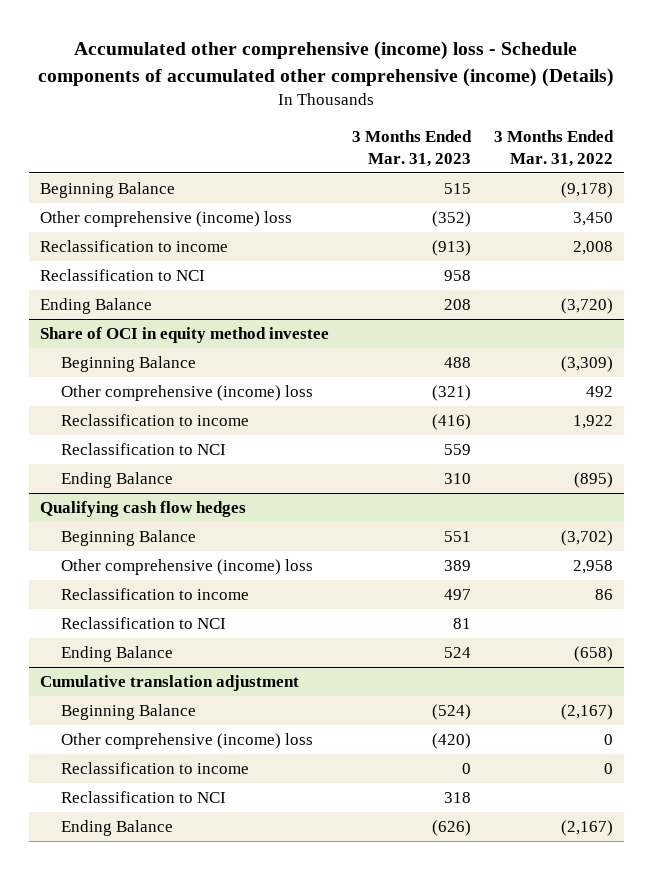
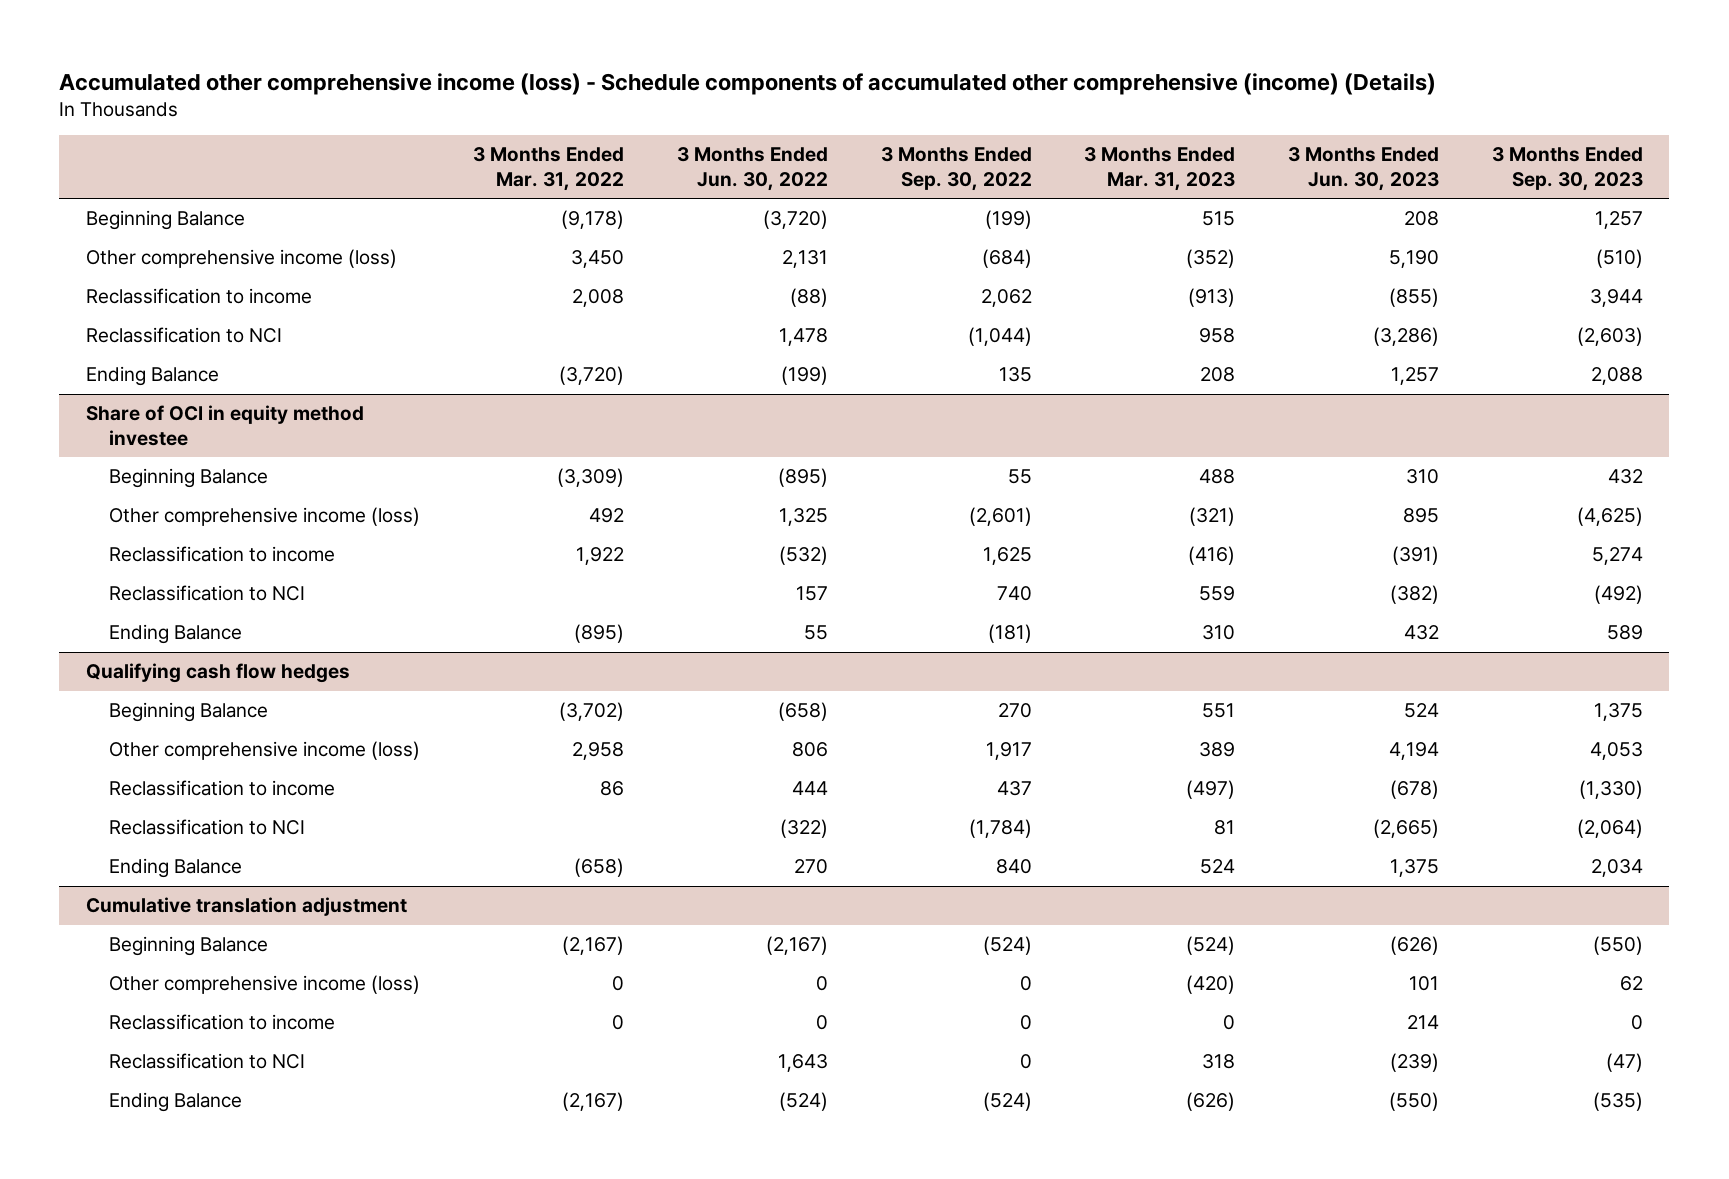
[38,41,615,87] Accumulated other comprehensive (income) loss - Schedule components of accumulated other comprehensive (income) (Details) -> [59,72,1437,95] Accumulated other comprehensive income (loss) - Schedule components of accumulated other comprehensive (income) (Details)
none -> [676,147,828,191] 3 Months Ended Jun. 30, 2022
none -> [880,147,1032,191] 3 Months Ended Sep. 30, 2022
none -> [1288,147,1440,191] 3 Months Ended Jun. 30, 2023
none -> [1491,147,1643,191] 3 Months Ended Sep. 30, 2023
[39,211,292,228] Other comprehensive (income) loss -> [85,249,397,269] Other comprehensive income (loss)
[60,385,313,402] Other comprehensive (income) loss -> [109,507,421,527] Other comprehensive income (loss)
[60,559,313,576] Other comprehensive (income) loss -> [109,741,421,761] Other comprehensive income (loss)
[443,589,471,601] 497 -> [1186,780,1236,800] (497)
[60,733,313,750] Other comprehensive (income) loss -> [109,975,421,995] Other comprehensive income (loss)

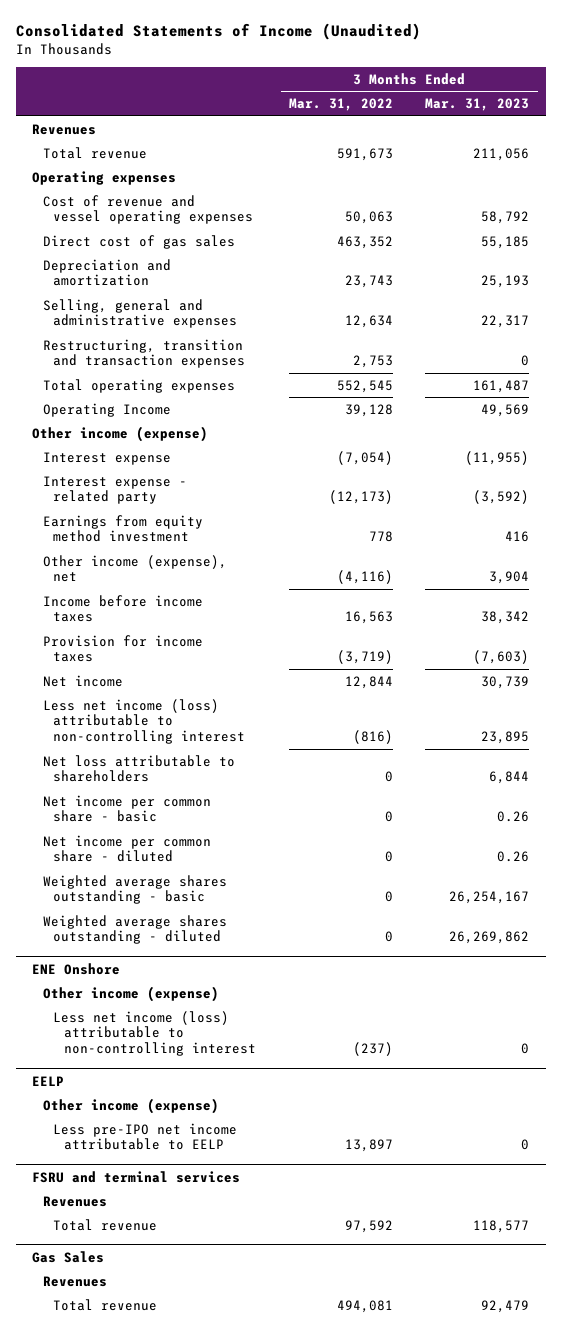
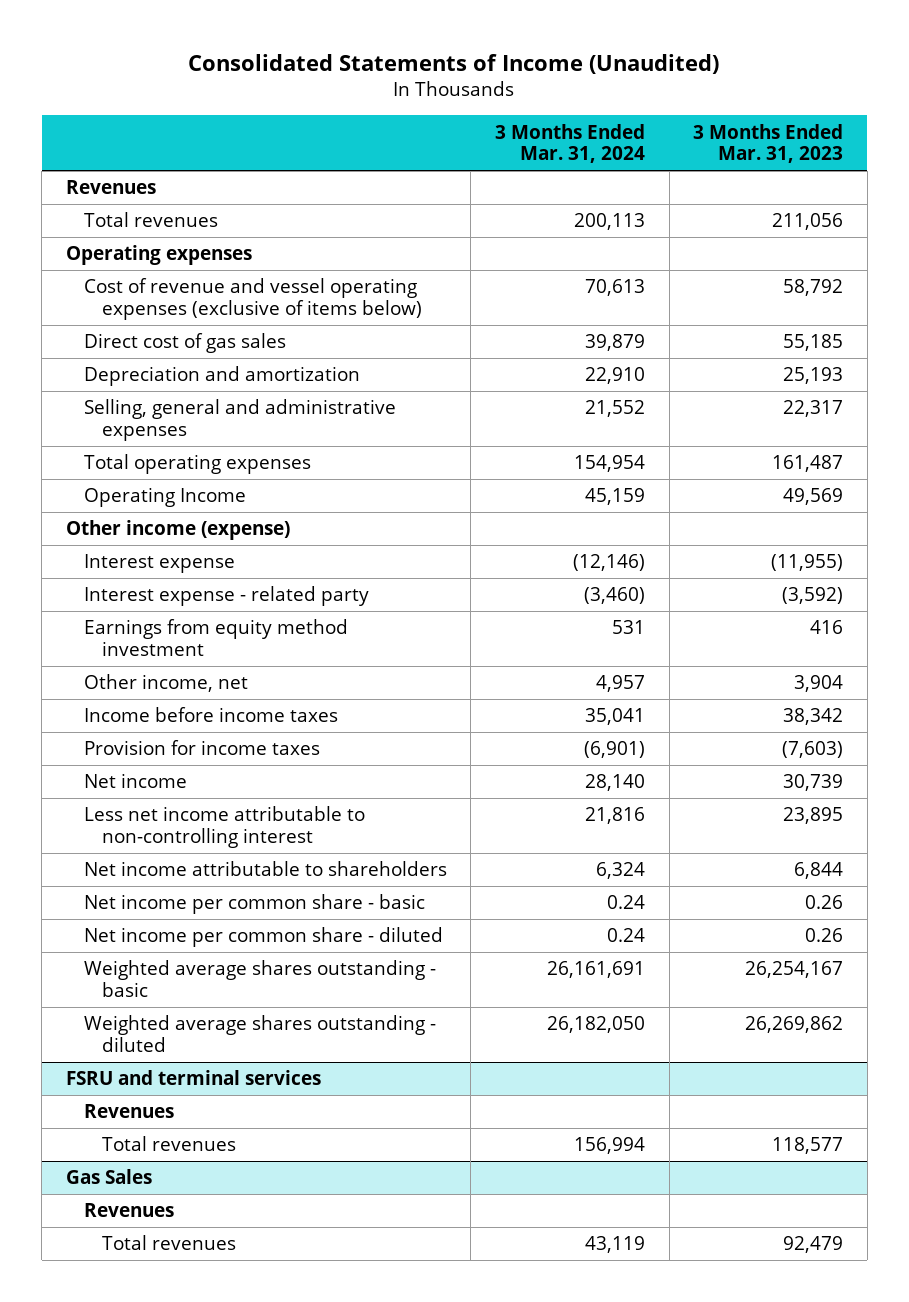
[288,98,393,112] Mar. 31, 2022 -> none
none -> [494,123,645,164] 3 Months Ended Mar. 31, 2024
[42,146,147,159] Total revenue -> [83,212,218,228] Total revenues
[42,194,254,225] Cost of revenue and vessel operating expenses -> [83,278,422,321] Cost of revenue and vessel operating expenses (exclusive of items below)
[42,338,246,369] Restructuring, transition and transaction expenses -> none
[42,554,227,583] Other income (expense), net -> [83,674,248,693] Other income, net
[42,698,246,745] Less net income (loss) attributable to non-controlling interest -> [83,806,365,849] Less net income attributable to non-controlling interest
[42,754,235,783] Net loss attributable to shareholders -> [83,861,447,877] Net income attributable to shareholders
[32,962,121,975] ENE Onshore -> none
[42,985,219,1002] Other income (expense) -> none
[53,1010,257,1057] Less net income (loss) attributable to non-controlling interest -> none
[32,1075,65,1086] EELP -> none
[42,1097,219,1114] Other income (expense) -> none
[53,1122,238,1151] Less pre-IPO net income attributable to EELP -> none
[53,1218,158,1231] Total revenue -> [101,1136,236,1152] Total revenues
[53,1298,158,1311] Total revenue -> [101,1235,236,1251] Total revenues

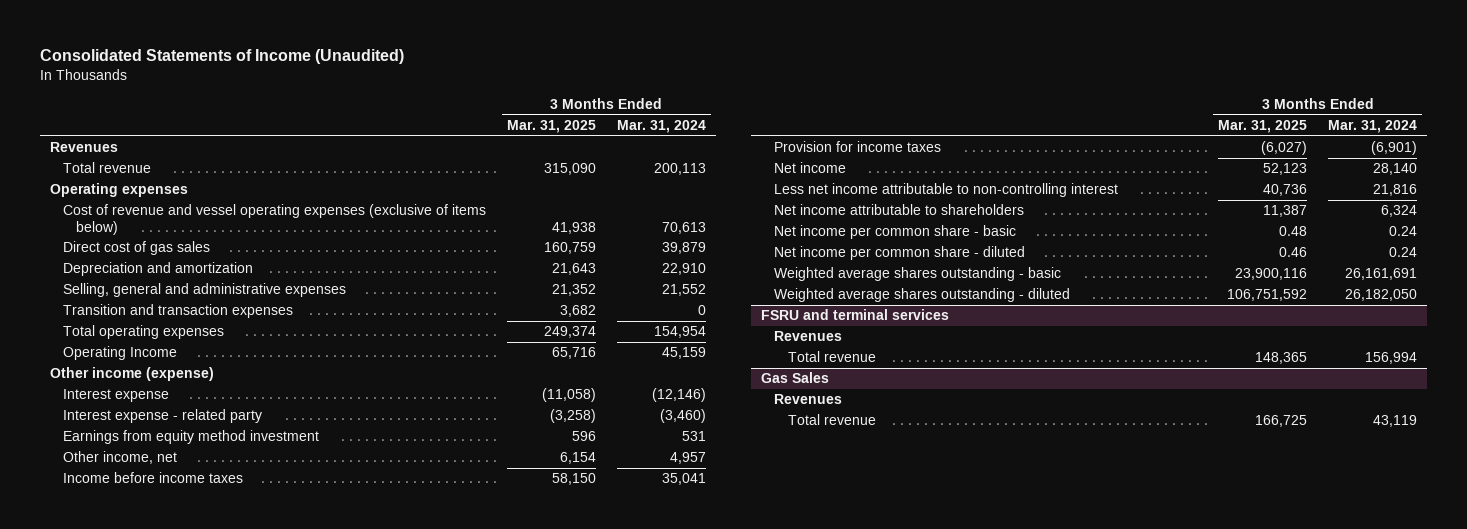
[693,123,844,164] 3 Months Ended Mar. 31, 2023 -> none
none -> [507,120,597,134] Mar. 31, 2025
[83,212,218,228] Total revenues -> [63,162,152,174] Total revenue
none -> [63,304,294,319] Transition and transaction expenses
[101,1136,236,1152] Total revenues -> [787,351,876,363] Total revenue
[101,1235,236,1251] Total revenues -> [787,414,876,426] Total revenue

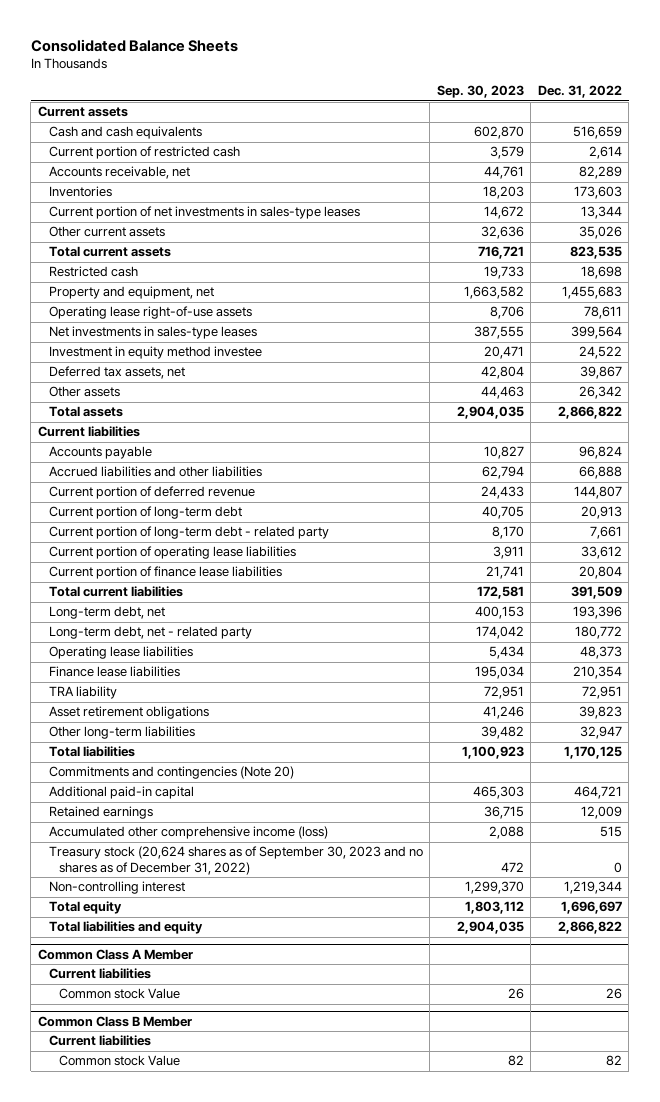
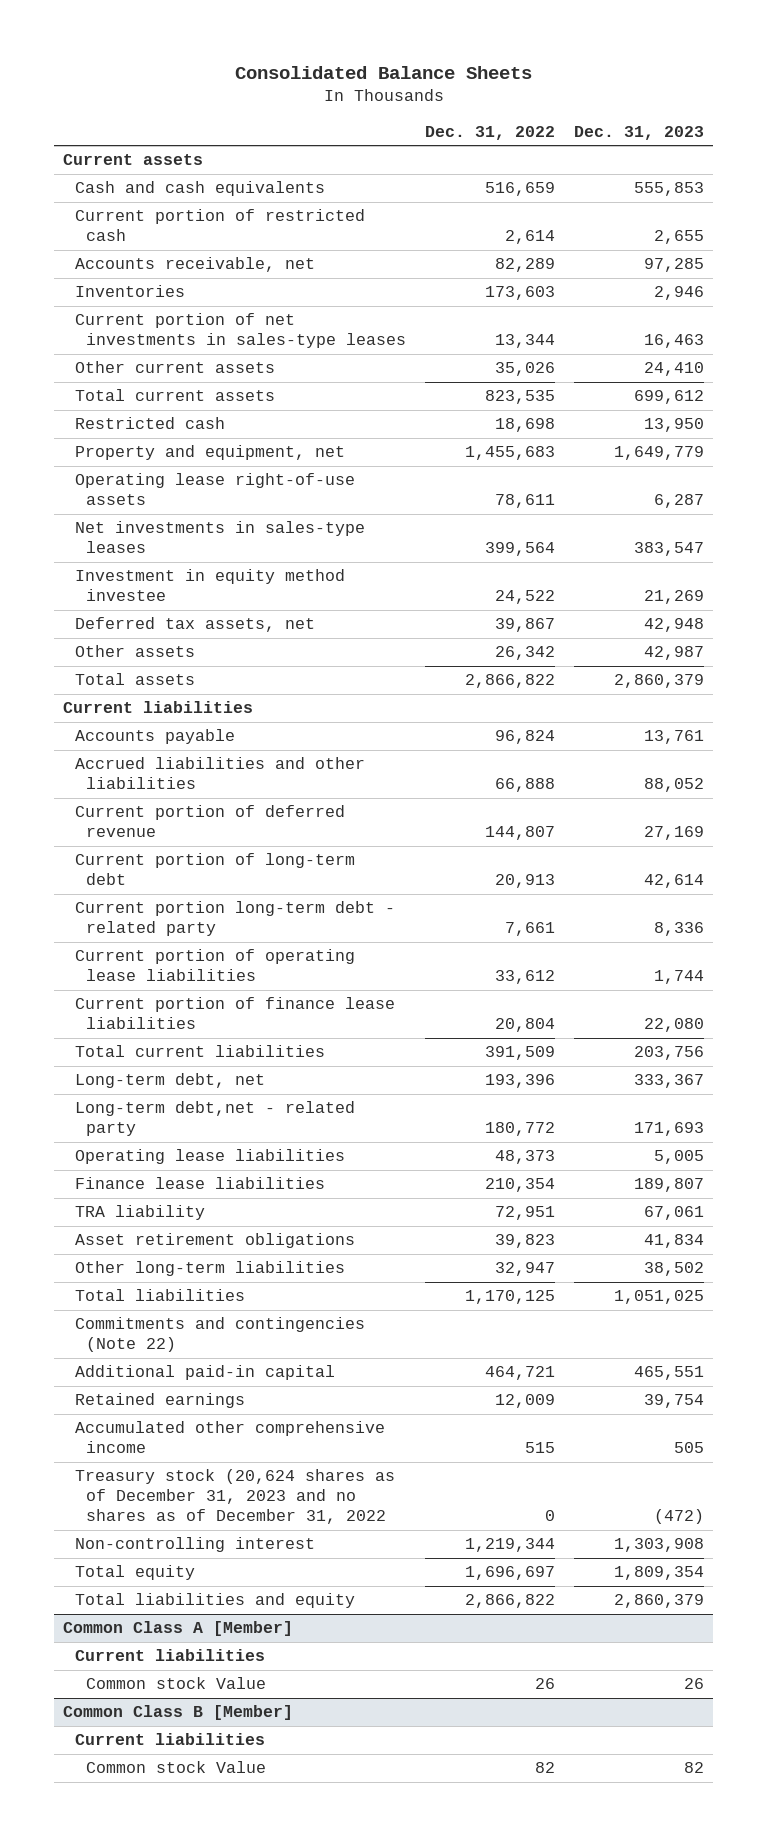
[436,85,524,99] Sep. 30, 2023 -> none
none -> [573,126,704,141] Dec. 31, 2023
[48,526,329,540] Current portion of long-term debt - related party -> [74,901,395,937] Current portion long-term debt - related party
[48,626,252,640] Long-term debt, net - related party -> [74,1101,355,1137] Long-term debt,net - related party
[48,766,294,780] Commitments and contingencies (Note 20) -> [74,1317,365,1353] Commitments and contingencies (Note 22)
[48,826,328,840] Accumulated other comprehensive income (loss) -> [74,1421,385,1454] Accumulated other comprehensive income
[48,846,423,875] Treasury stock (20,624 shares as of September 30, 2023 and no shares as of December 31, 2022) -> [74,1469,395,1525] Treasury stock (20,624 shares as of December 31, 2023 and no shares as of December 31, 2022
[37,949,193,961] Common Class A Member -> [63,1621,294,1637] Common Class A [Member]
[37,1016,192,1028] Common Class B Member -> [63,1705,294,1721] Common Class B [Member]

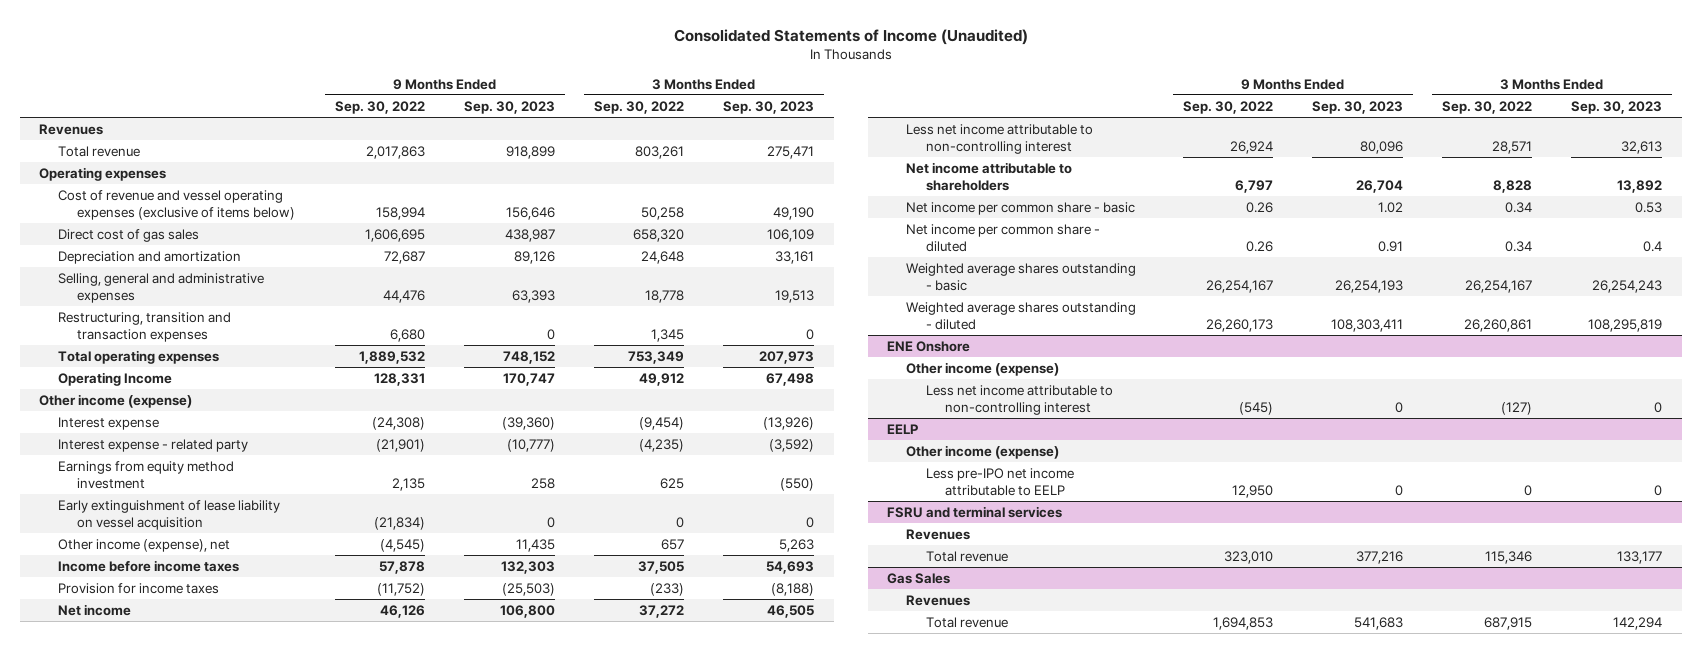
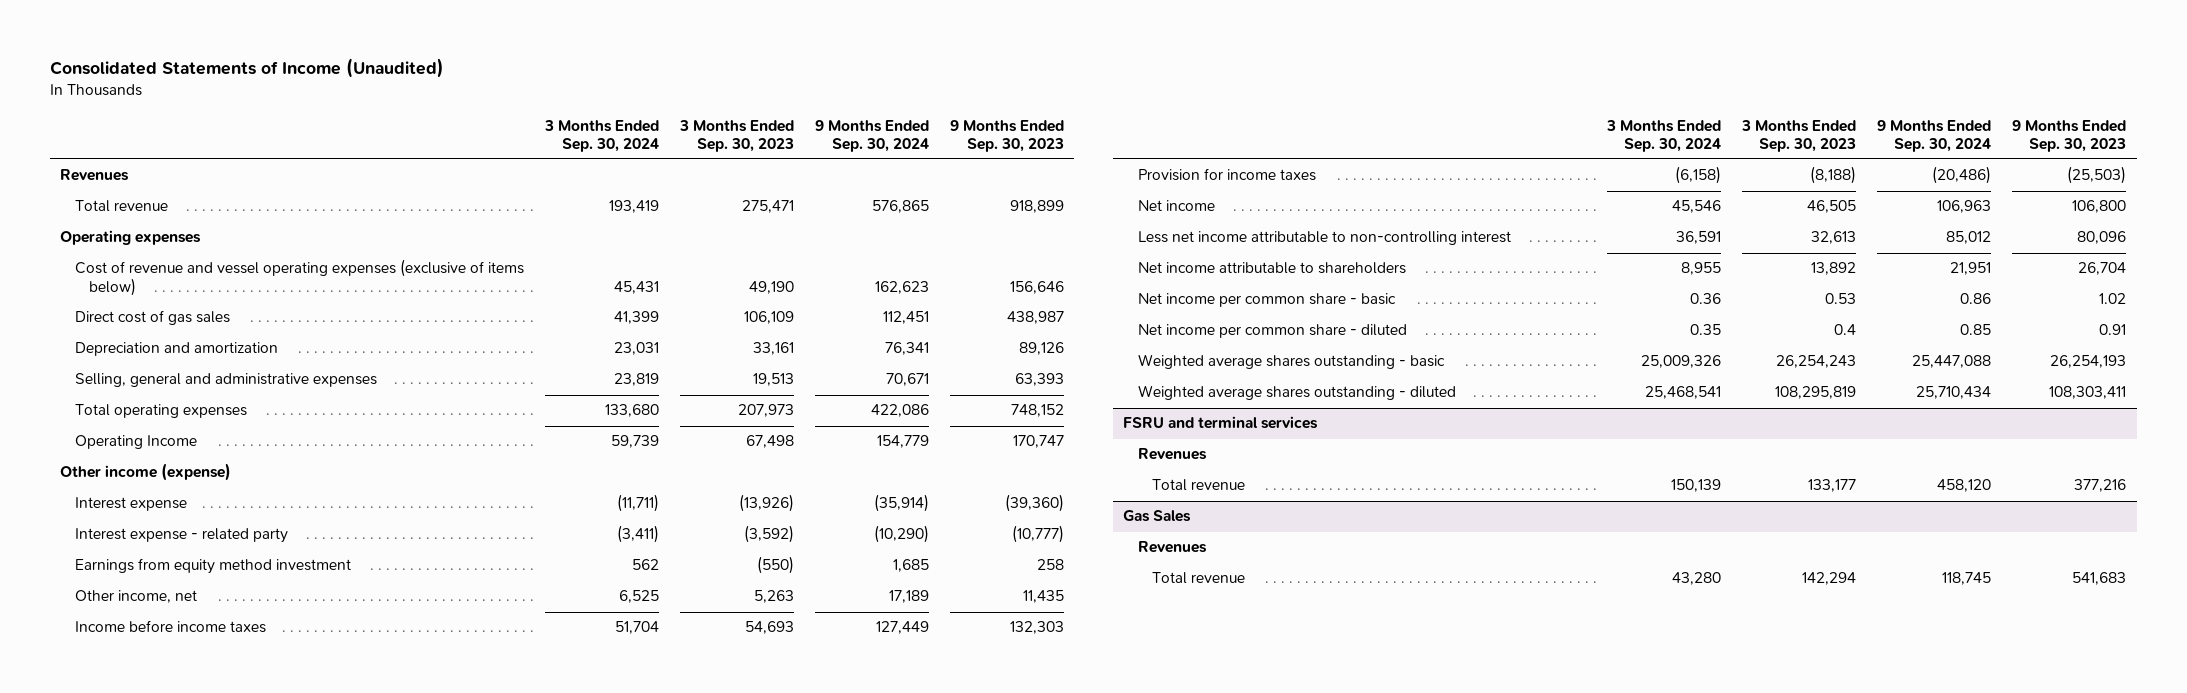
[334,100,425,114] Sep. 30, 2022 -> none
[594,100,685,114] Sep. 30, 2022 -> none
none -> [543,119,659,152] 3 Months Ended Sep. 30, 2024
none -> [814,119,929,152] 9 Months Ended Sep. 30, 2024
[58,312,232,342] Restructuring, transition and transaction expenses -> none
[58,500,281,530] Early extinguishment of lease liability on vessel acquisition -> none
[58,539,231,553] Other income (expense), net -> [74,590,197,604] Other income, net
[887,341,971,353] ENE Onshore -> none
[906,362,1060,377] Other income (expense) -> none
[925,385,1113,415] Less net income attributable to non-controlling interest -> none
[887,424,919,435] EELP -> none
[906,445,1060,460] Other income (expense) -> none
[925,468,1074,496] Less pre-IPO net income attributable to EELP -> none

